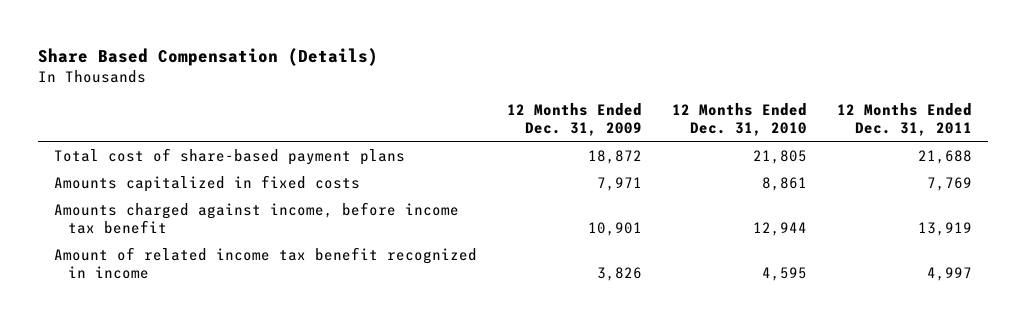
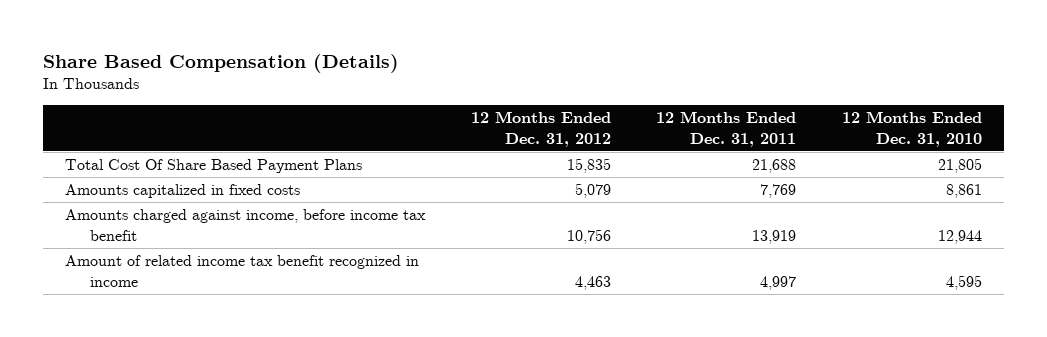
[506,103,642,137] 12 Months Ended Dec. 31, 2009 -> none
none -> [470,111,611,147] 12 Months Ended Dec. 31, 2012
[53,147,405,165] Total cost of share-based payment plans -> [65,159,363,174] Total Cost Of Share Based Payment Plans

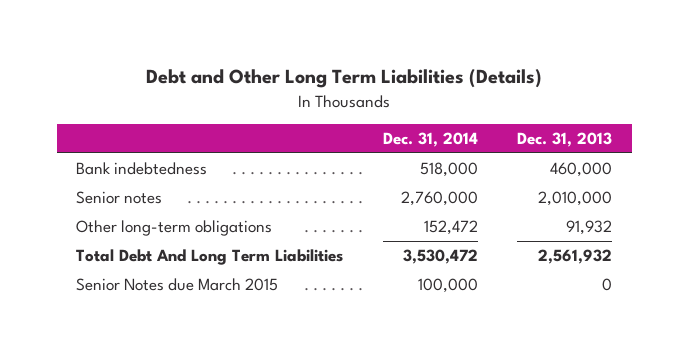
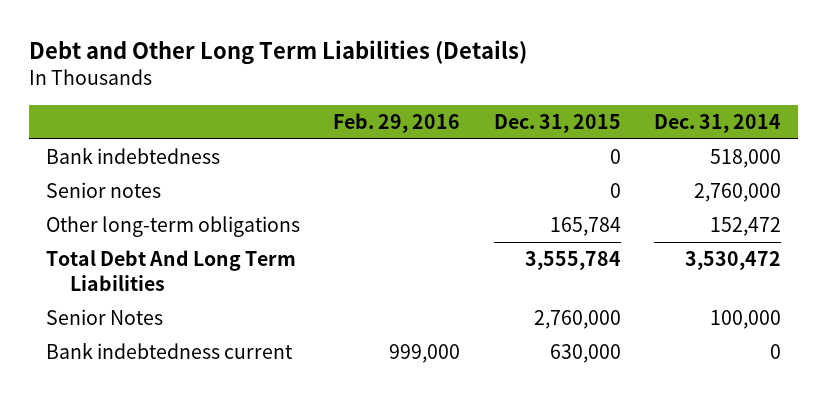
[517,131,613,147] Dec. 31, 2013 -> none
none -> [333,112,461,133] Feb. 29, 2016
none -> [493,113,621,133] Dec. 31, 2015
[76,278,279,292] Senior Notes due March 2015 -> none
none -> [45,309,163,326] Senior Notes
none -> [45,343,293,360] Bank indebtedness current

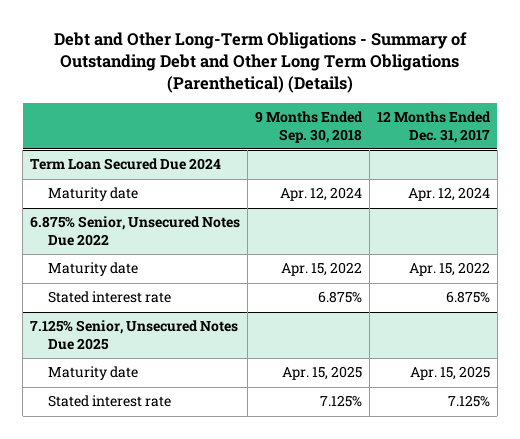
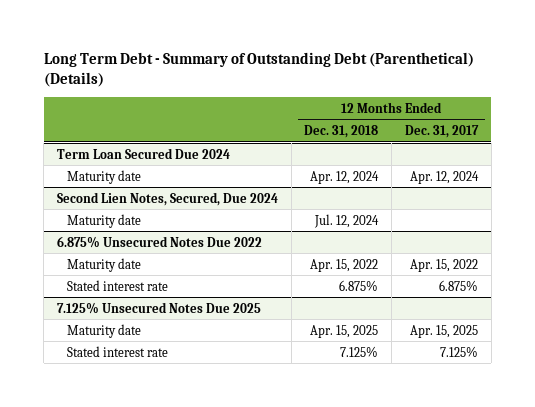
[53,31,467,93] Debt and Other Long-Term Obligations - Summary of Outstanding Debt and Other Long Term Obligations (Parenthetical) (Details) -> [43,51,474,88] Long Term Debt - Summary of Outstanding Debt (Parenthetical) (Details)
[254,111,363,143] 9 Months Ended Sep. 30, 2018 -> none
none -> [304,125,379,139] Dec. 31, 2018
none -> [56,191,278,206] Second Lien Notes, Secured, Due 2024
none -> [66,213,141,228] Maturity date
[30,216,241,246] 6.875% Senior, Unsecured Notes Due 2022 -> [56,235,262,248] 6.875% Unsecured Notes Due 2022
[30,320,239,350] 7.125% Senior, Unsecured Notes Due 2025 -> [56,301,261,314] 7.125% Unsecured Notes Due 2025

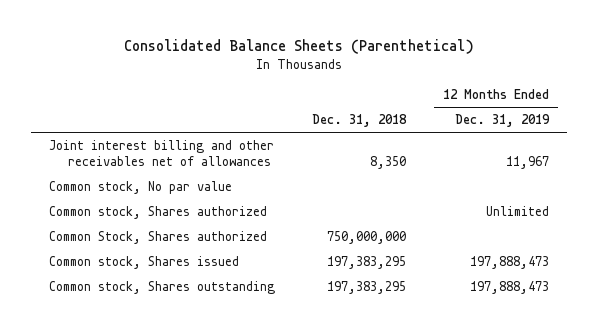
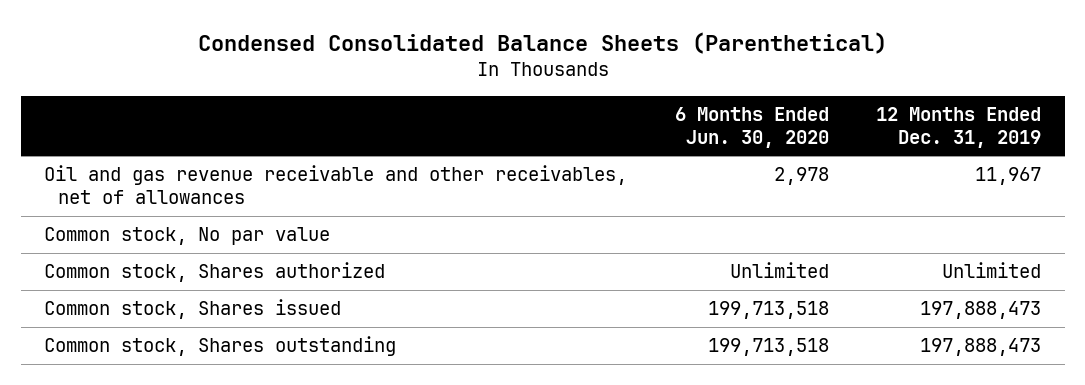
[123,39,474,55] Consolidated Balance Sheets (Parenthetical) -> [197,31,887,54] Condensed Consolidated Balance Sheets (Parenthetical)
[311,114,407,128] Dec. 31, 2018 -> none
none -> [674,106,829,148] 6 Months Ended Jun. 30, 2020
[49,140,275,167] Joint interest billing and other receivables net of allowances -> [44,165,628,205] Oil and gas revenue receivable and other receivables, net of allowances
[49,231,268,245] Common Stock, Shares authorized -> none

